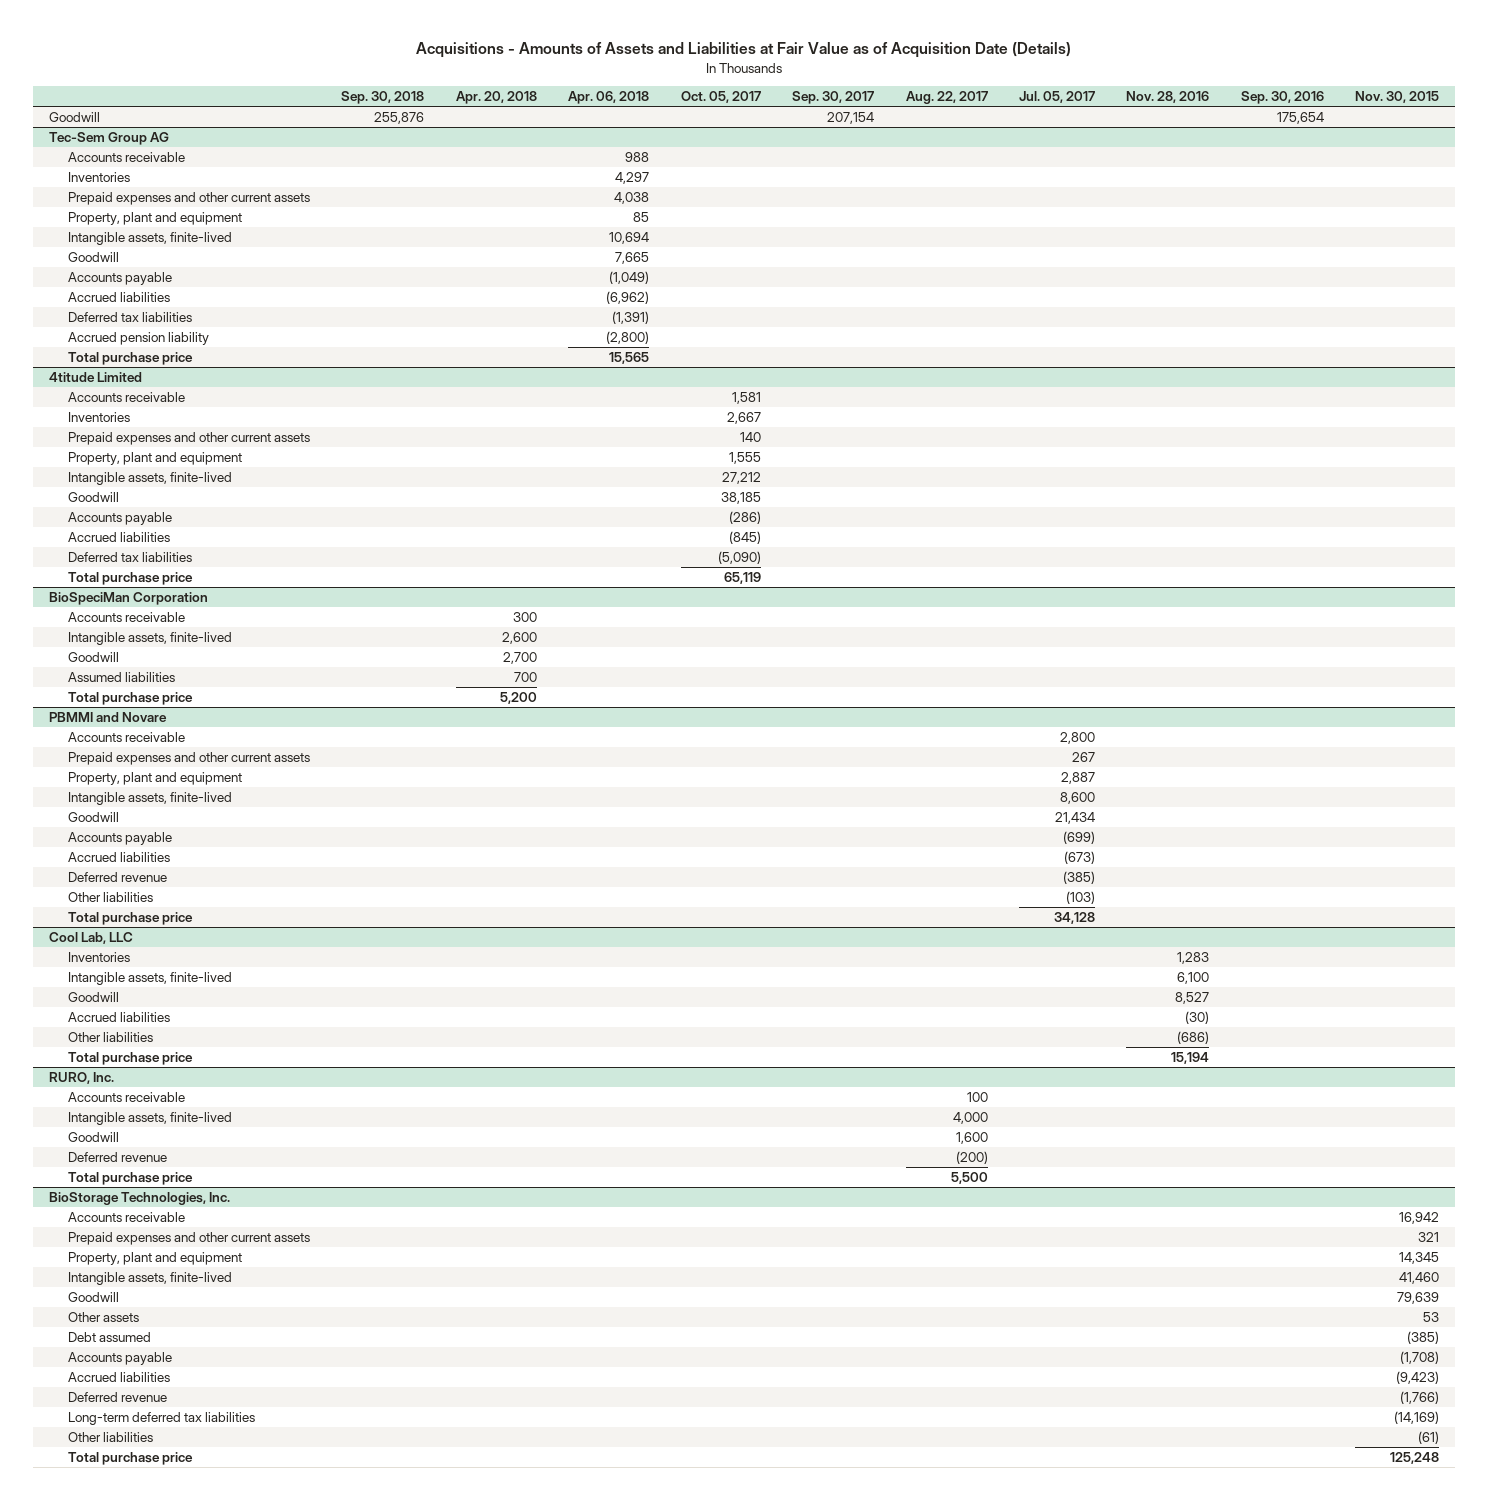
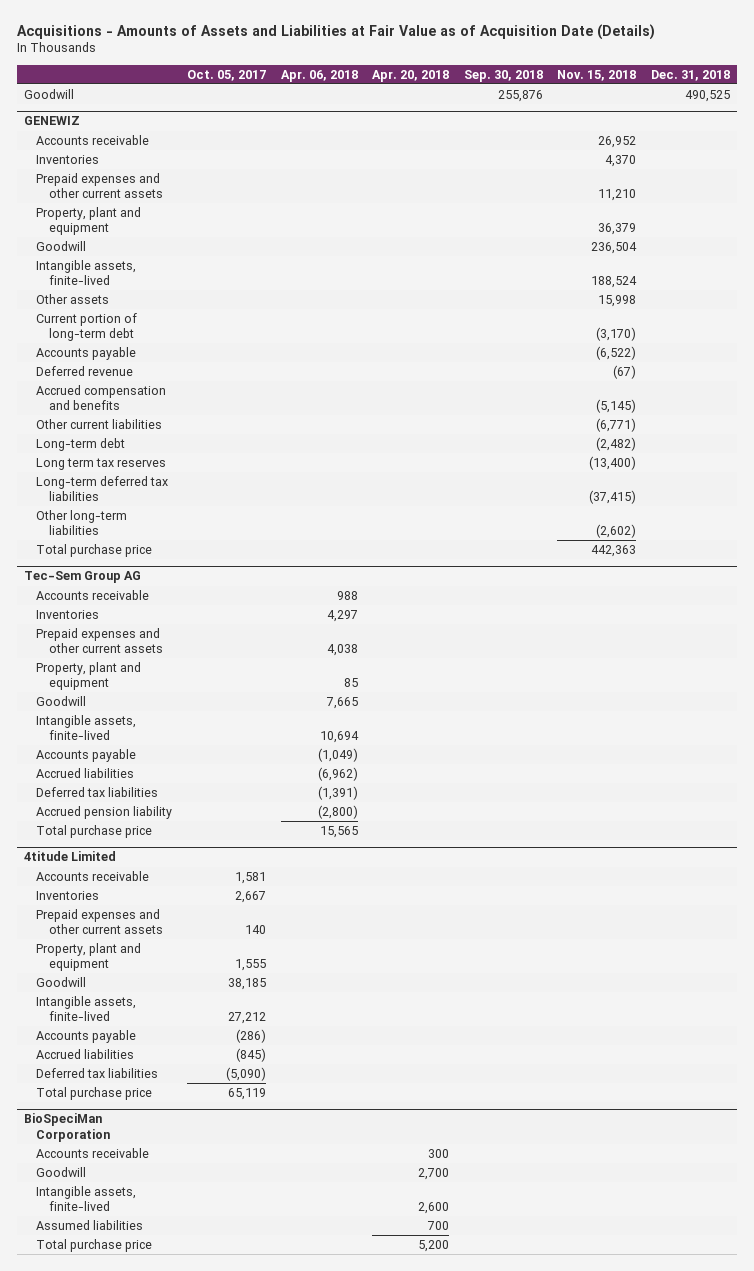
[792,91,875,105] Sep. 30, 2017 -> none
[905,91,988,105] Aug. 22, 2017 -> none
[1019,91,1096,104] Jul. 05, 2017 -> none
[1126,91,1210,104] Nov. 28, 2016 -> none
[1240,91,1324,105] Sep. 30, 2016 -> none
[1355,91,1440,104] Nov. 30, 2015 -> none
none -> [557,69,637,81] Nov. 15, 2018
none -> [650,69,730,81] Dec. 31, 2018
none -> [23,116,80,126] GENEWIZ
none -> [36,134,150,145] Accounts receivable
none -> [36,154,100,164] Inventories
none -> [36,172,163,199] Prepaid expenses and other current assets
none -> [36,206,142,236] Property, plant and equipment
none -> [36,240,87,251] Goodwill
none -> [36,259,137,286] Intangible assets, finite-lived
none -> [36,293,110,304] Other assets
none -> [36,312,138,342] Current portion of long-term debt
none -> [36,346,137,360] Accounts payable
none -> [36,365,134,376] Deferred revenue
none -> [36,384,167,411] Accrued compensation and benefits
none -> [36,418,163,429] Other current liabilities
none -> [36,437,126,451] Long-term debt
none -> [36,457,167,470] Long term tax reserves
none -> [36,475,169,502] Long-term deferred tax liabilities
none -> [36,509,128,536] Other long-term liabilities
none -> [36,543,153,557] Total purchase price
[67,231,232,245] Intangible assets, finite-lived -> [36,714,137,741] Intangible assets, finite-lived
[67,471,232,485] Intangible assets, finite-lived -> [36,995,137,1022] Intangible assets, finite-lived
[67,631,232,645] Intangible assets, finite-lived -> [36,1185,137,1212] Intangible assets, finite-lived
[48,711,167,722] PBMMI and Novare -> none
[67,731,185,742] Accounts receivable -> none
[67,751,310,765] Prepaid expenses and other current assets -> none
[67,771,242,785] Property, plant and equipment -> none
[67,791,232,805] Intangible assets, finite-lived -> none
[67,811,119,822] Goodwill -> none
[67,831,172,845] Accounts payable -> none
[67,851,170,862] Accrued liabilities -> none
[67,871,167,882] Deferred revenue -> none
[67,891,153,902] Other liabilities -> none
[67,911,193,925] Total purchase price -> none
[48,931,133,944] Cool Lab, LLC -> none
[67,951,130,962] Inventories -> none
[67,971,232,985] Intangible assets, finite-lived -> none
[67,991,119,1002] Goodwill -> none
[67,1011,170,1022] Accrued liabilities -> none
[67,1031,153,1042] Other liabilities -> none
[67,1051,193,1065] Total purchase price -> none
[48,1071,114,1084] RURO, Inc. -> none
[67,1091,185,1102] Accounts receivable -> none
[67,1111,232,1125] Intangible assets, finite-lived -> none
[67,1131,119,1142] Goodwill -> none
[67,1151,167,1162] Deferred revenue -> none
[67,1171,193,1185] Total purchase price -> none
[48,1191,230,1205] BioStorage Technologies, Inc. -> none
[67,1211,185,1222] Accounts receivable -> none
[67,1231,310,1245] Prepaid expenses and other current assets -> none
[67,1251,242,1265] Property, plant and equipment -> none
[67,1271,232,1285] Intangible assets, finite-lived -> none
[67,1291,119,1302] Goodwill -> none
[67,1311,139,1322] Other assets -> none
[67,1331,151,1342] Debt assumed -> none
[67,1351,172,1365] Accounts payable -> none
[67,1371,170,1382] Accrued liabilities -> none
[67,1391,167,1402] Deferred revenue -> none
[67,1411,255,1425] Long-term deferred tax liabilities -> none
[67,1431,153,1442] Other liabilities -> none
[67,1451,193,1465] Total purchase price -> none

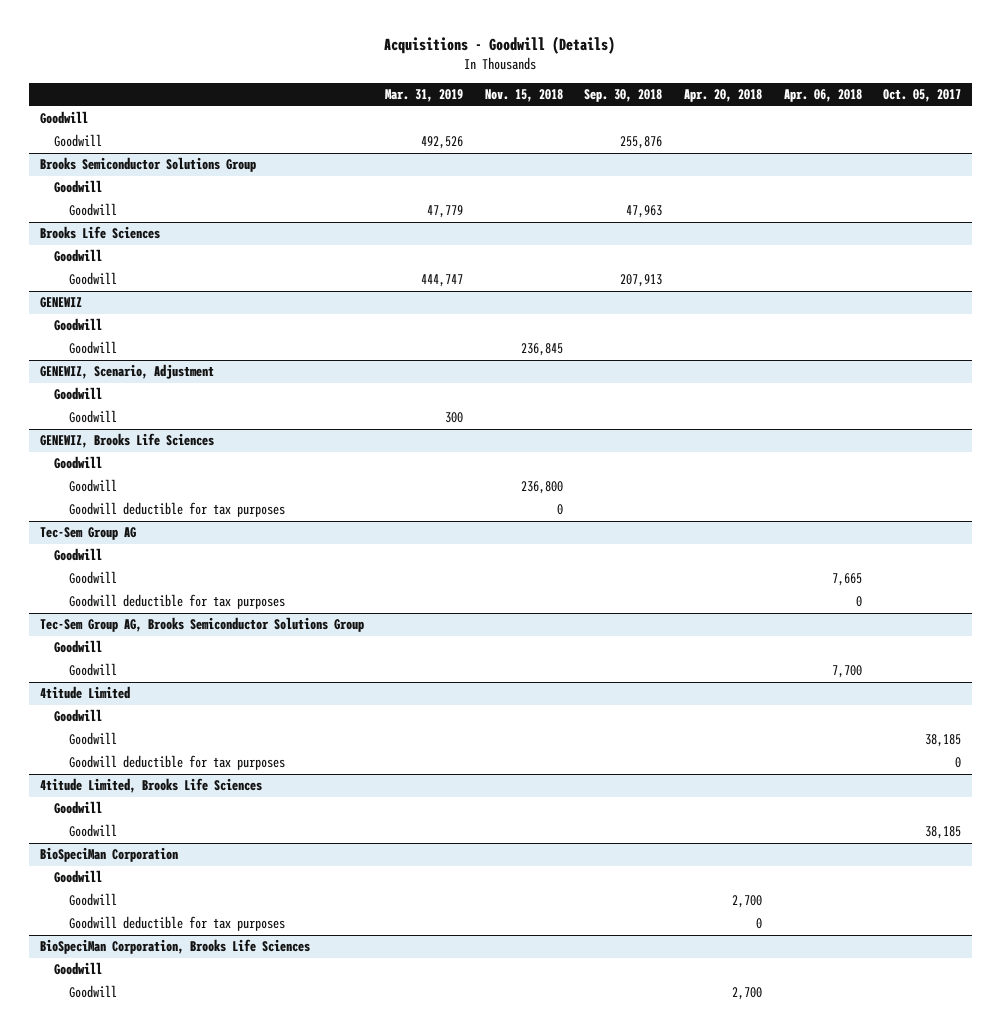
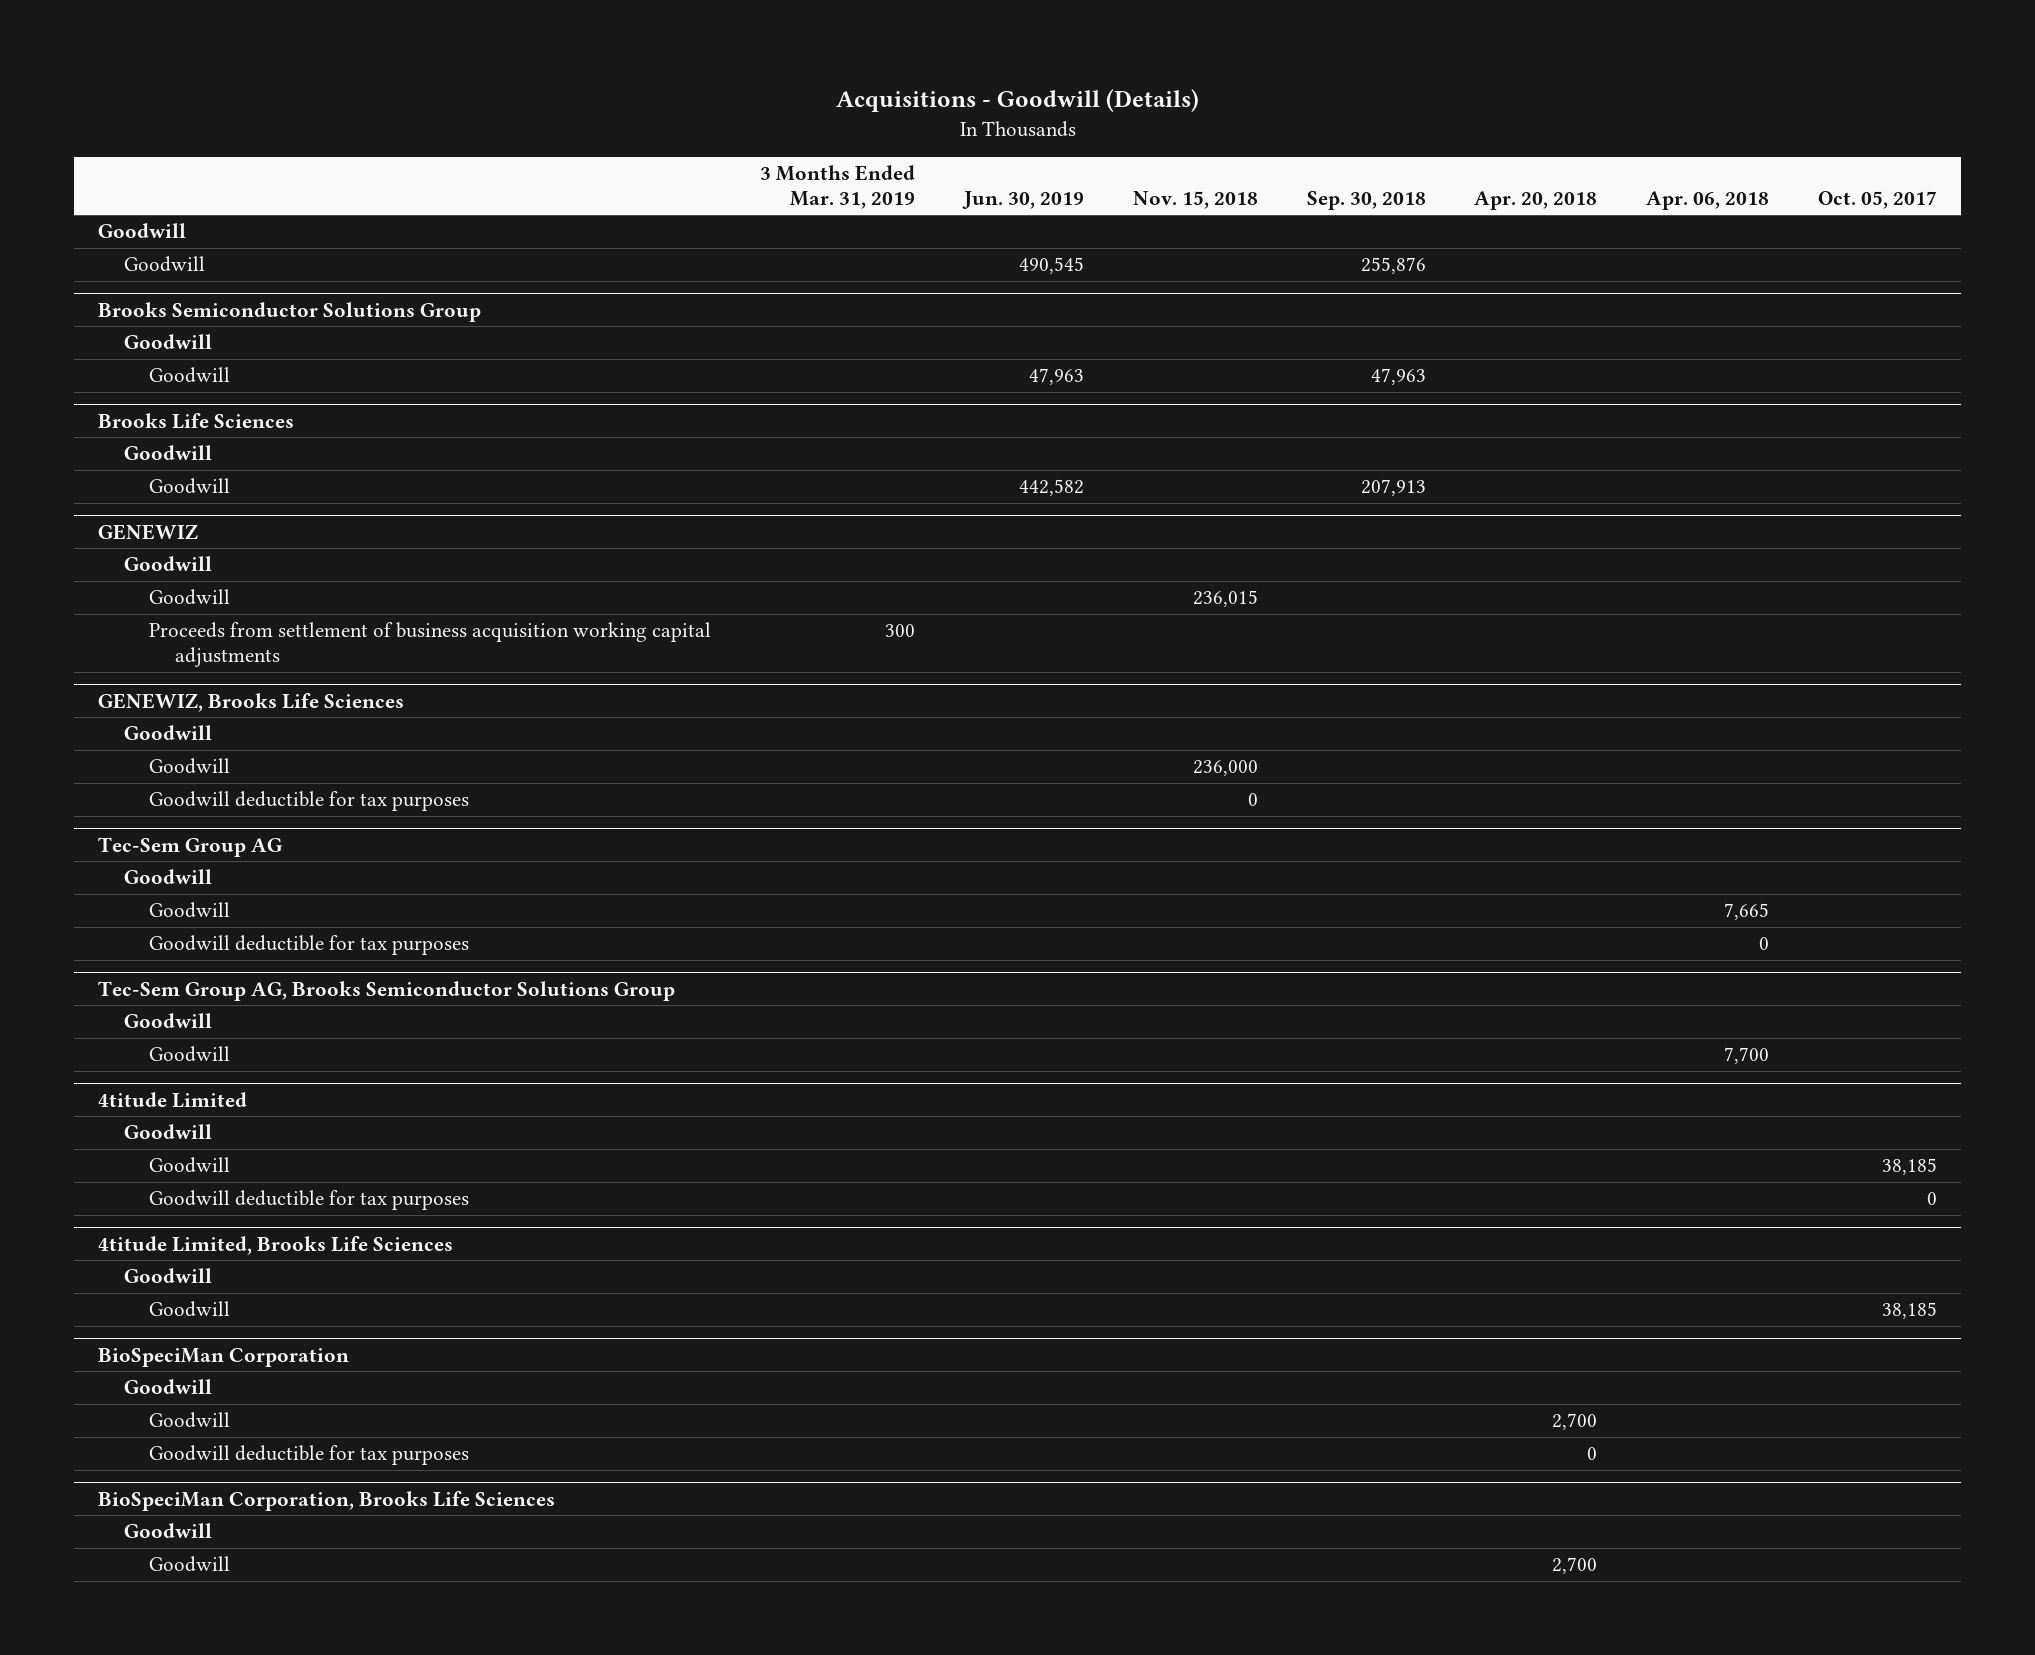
[385,88,464,102] Mar. 31, 2019 -> none
none -> [760,165,916,209] 3 Months Ended Mar. 31, 2019
none -> [961,190,1084,209] Jun. 30, 2019
[39,364,214,380] GENEWIZ, Scenario, Adjustment -> none
[54,387,103,401] Goodwill -> none
[69,410,118,424] Goodwill -> none
[520,343,563,357] 236,845 -> [1192,590,1258,608] 236,015
none -> [149,622,712,667] Proceeds from settlement of business acquisition working capital adjustments
[520,481,563,495] 236,800 -> [1192,760,1258,777] 236,000

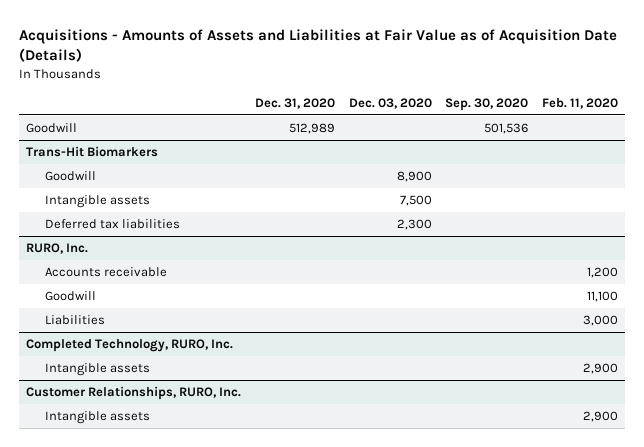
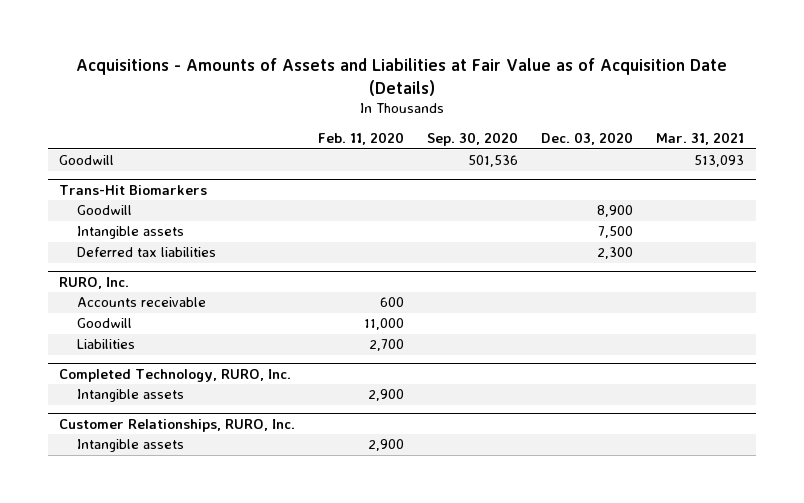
[254,97,335,109] Dec. 31, 2020 -> none
none -> [656,132,745,146] Mar. 31, 2021
[587,267,619,279] 1,200 -> [380,297,405,308] 600
[587,291,619,303] 11,100 -> [364,318,405,331] 11,000
[583,315,619,327] 3,000 -> [369,339,405,352] 2,700

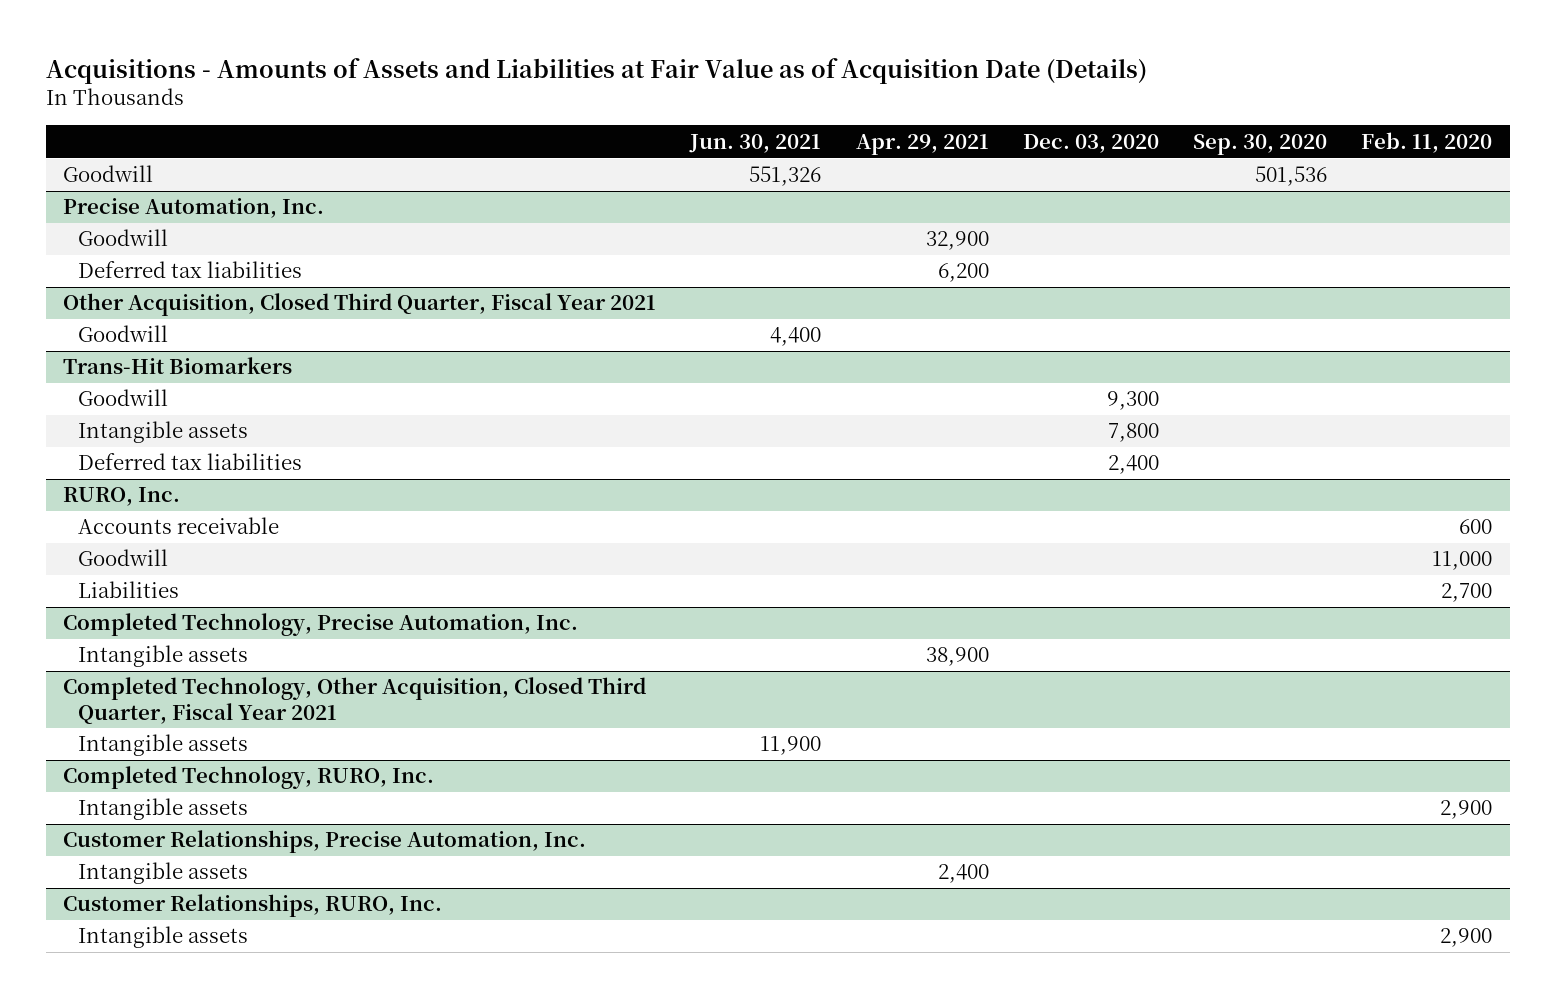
[656,132,745,146] Mar. 31, 2021 -> none
none -> [689,133,822,153] Jun. 30, 2021
none -> [855,133,989,155] Apr. 29, 2021
none -> [63,198,325,219] Precise Automation, Inc.
none -> [77,229,168,247] Goodwill
none -> [77,261,302,279] Deferred tax liabilities
none -> [63,293,657,317] Other Acquisition, Closed Third Quarter, Fiscal Year 2021
none -> [77,325,168,343] Goodwill
[597,205,634,218] 8,900 -> [1106,391,1159,411] 9,300
[598,226,634,239] 7,500 -> [1107,423,1159,443] 7,800
[597,247,634,260] 2,300 -> [1107,455,1159,475] 2,400
none -> [63,613,579,637] Completed Technology, Precise Automation, Inc.
none -> [77,645,248,668] Intangible assets
none -> [63,677,647,724] Completed Technology, Other Acquisition, Closed Third Quarter, Fiscal Year 2021
none -> [77,734,248,757] Intangible assets
none -> [63,830,587,854] Customer Relationships, Precise Automation, Inc.
none -> [77,862,248,885] Intangible assets

